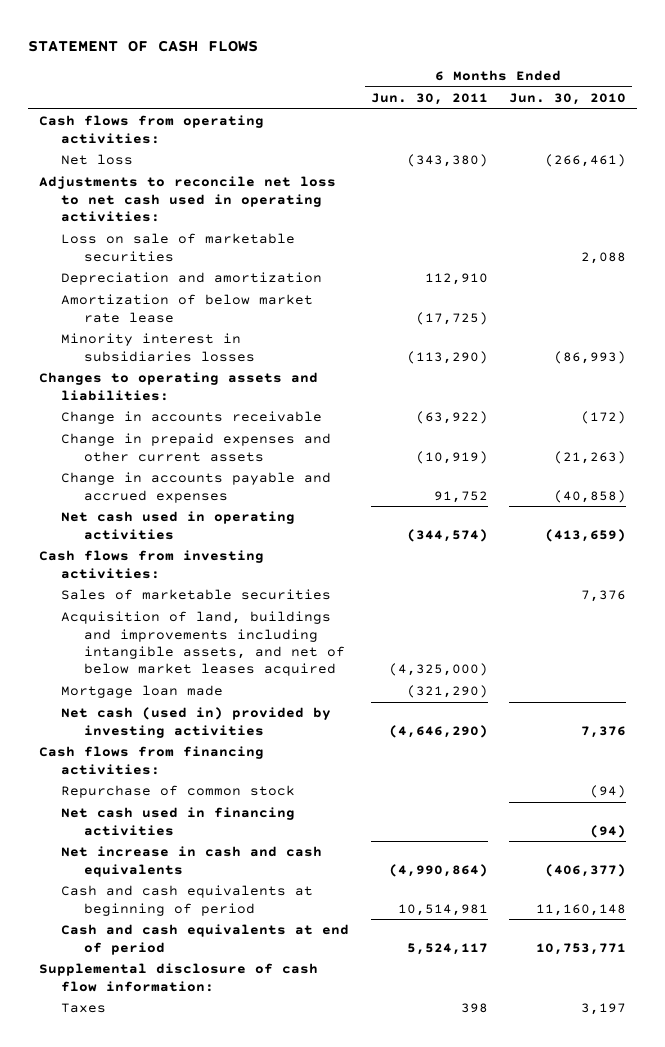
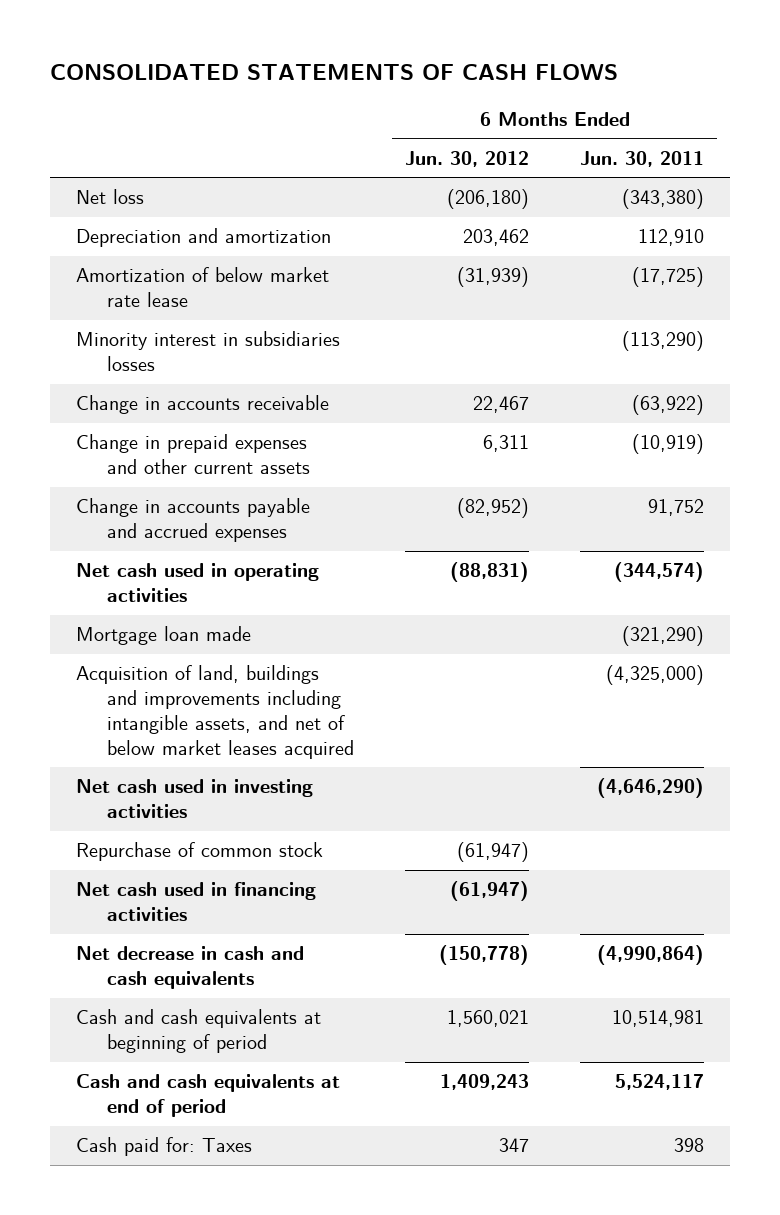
[27,39,258,52] STATEMENT OF CASH FLOWS -> [50,64,619,81] CONSOLIDATED STATEMENTS OF CASH FLOWS
[509,93,627,106] Jun. 30, 2010 -> none
none -> [405,150,530,167] Jun. 30, 2012
[38,115,264,144] Cash flows from operating activities: -> none
[38,176,336,223] Adjustments to reconcile net loss to net cash used in operating activities: -> none
[61,233,296,262] Loss on sale of marketable securities -> none
[38,372,318,401] Changes to operating assets and liabilities: -> none
[38,550,264,579] Cash flows from investing activities: -> none
[61,589,332,601] Sales of marketable securities -> none
[38,746,264,775] Cash flows from financing activities: -> none
[61,611,345,677] Acquisition of land, buildings and improvements including intangible assets, and net of below market leases acquired -> [75,665,354,759] Acquisition of land, buildings and improvements including intangible assets, and net of below market leases acquired
[61,707,332,738] Net cash (used in) provided by investing activities -> [75,779,313,818] Net cash used in investing activities
[61,846,323,877] Net increase in cash and cash equivalents -> [75,946,304,989] Net decrease in cash and cash equivalents
[38,963,318,992] Supplemental disclosure of cash flow information: -> none
[61,1003,107,1014] Taxes -> [75,1137,252,1157] Cash paid for: Taxes

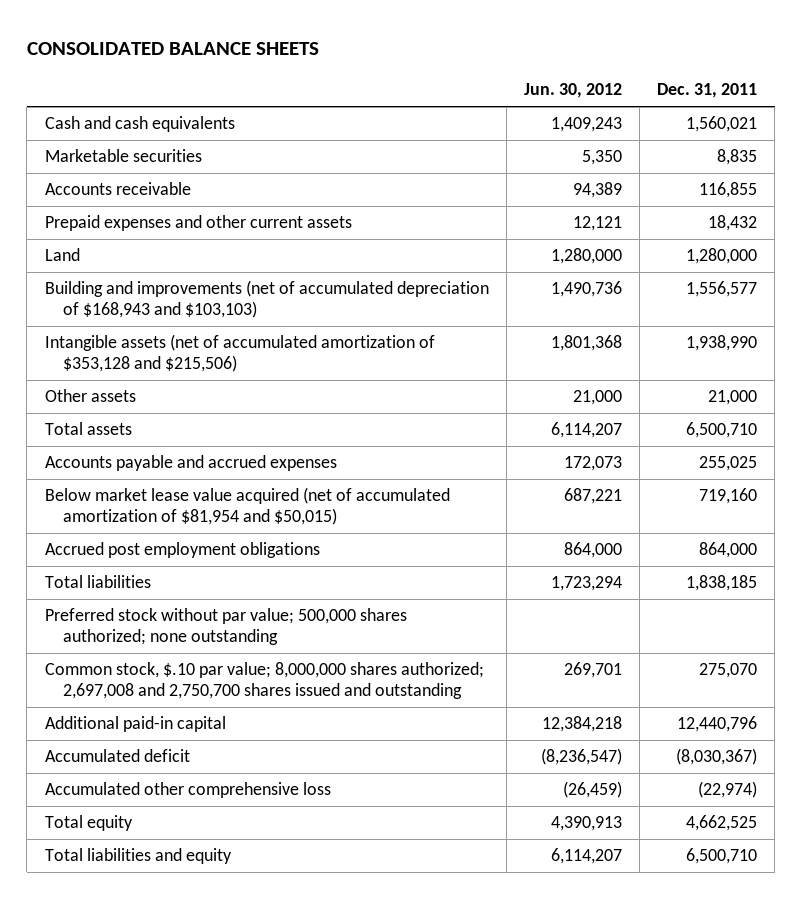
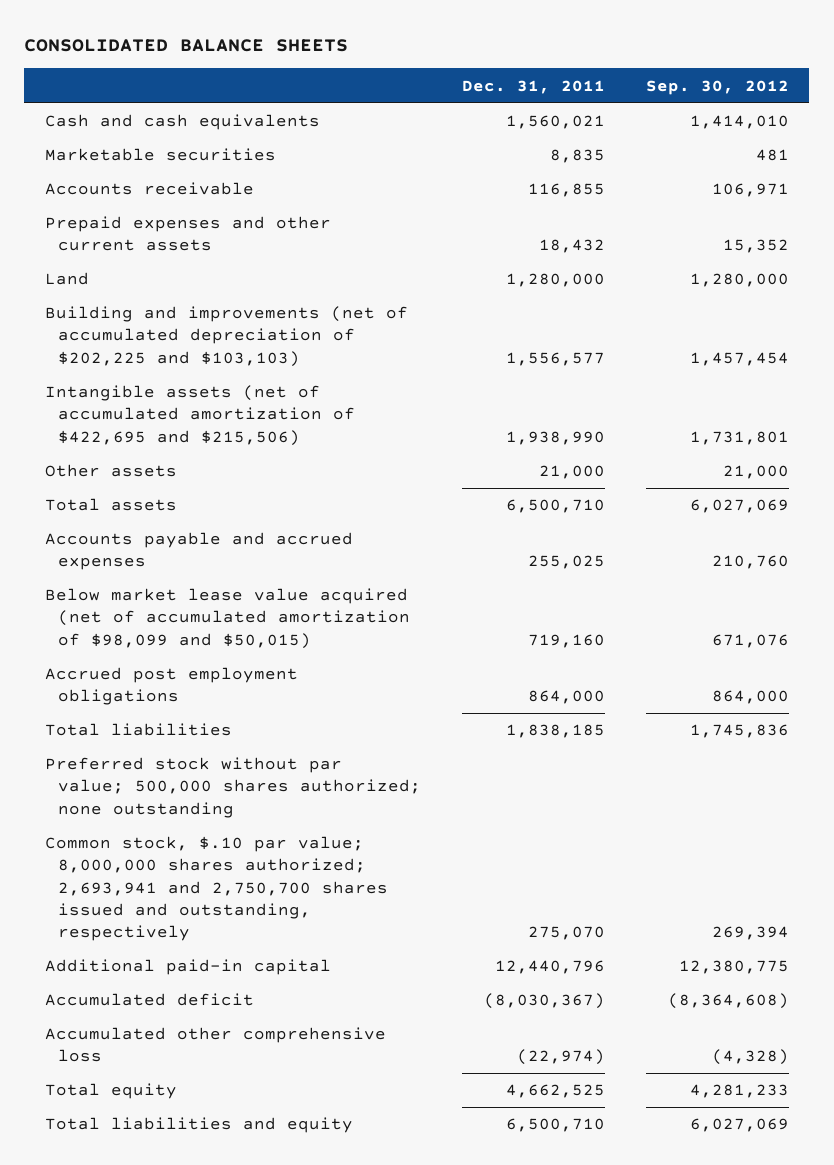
[523,83,622,99] Jun. 30, 2012 -> none
none -> [646,79,790,95] Sep. 30, 2012
[44,280,489,319] Building and improvements (net of accumulated depreciation of $168,943 and $103,103) -> [44,306,408,367] Building and improvements (net of accumulated depreciation of $202,225 and $103,103)
[44,334,435,373] Intangible assets (net of accumulated amortization of $353,128 and $215,506) -> [44,385,356,446] Intangible assets (net of accumulated amortization of $422,695 and $215,506)
[44,487,450,526] Below market lease value acquired (net of accumulated amortization of $81,954 and $50,015) -> [44,588,411,649] Below market lease value acquired (net of accumulated amortization of $98,099 and $50,015)
[44,662,484,700] Common stock, $.10 par value; 8,000,000 shares authorized; 2,697,008 and 2,750,700 shares issued and outstanding -> [44,836,389,941] Common stock, $.10 par value; 8,000,000 shares authorized; 2,693,941 and 2,750,700 shares issued and outstanding, respectively

